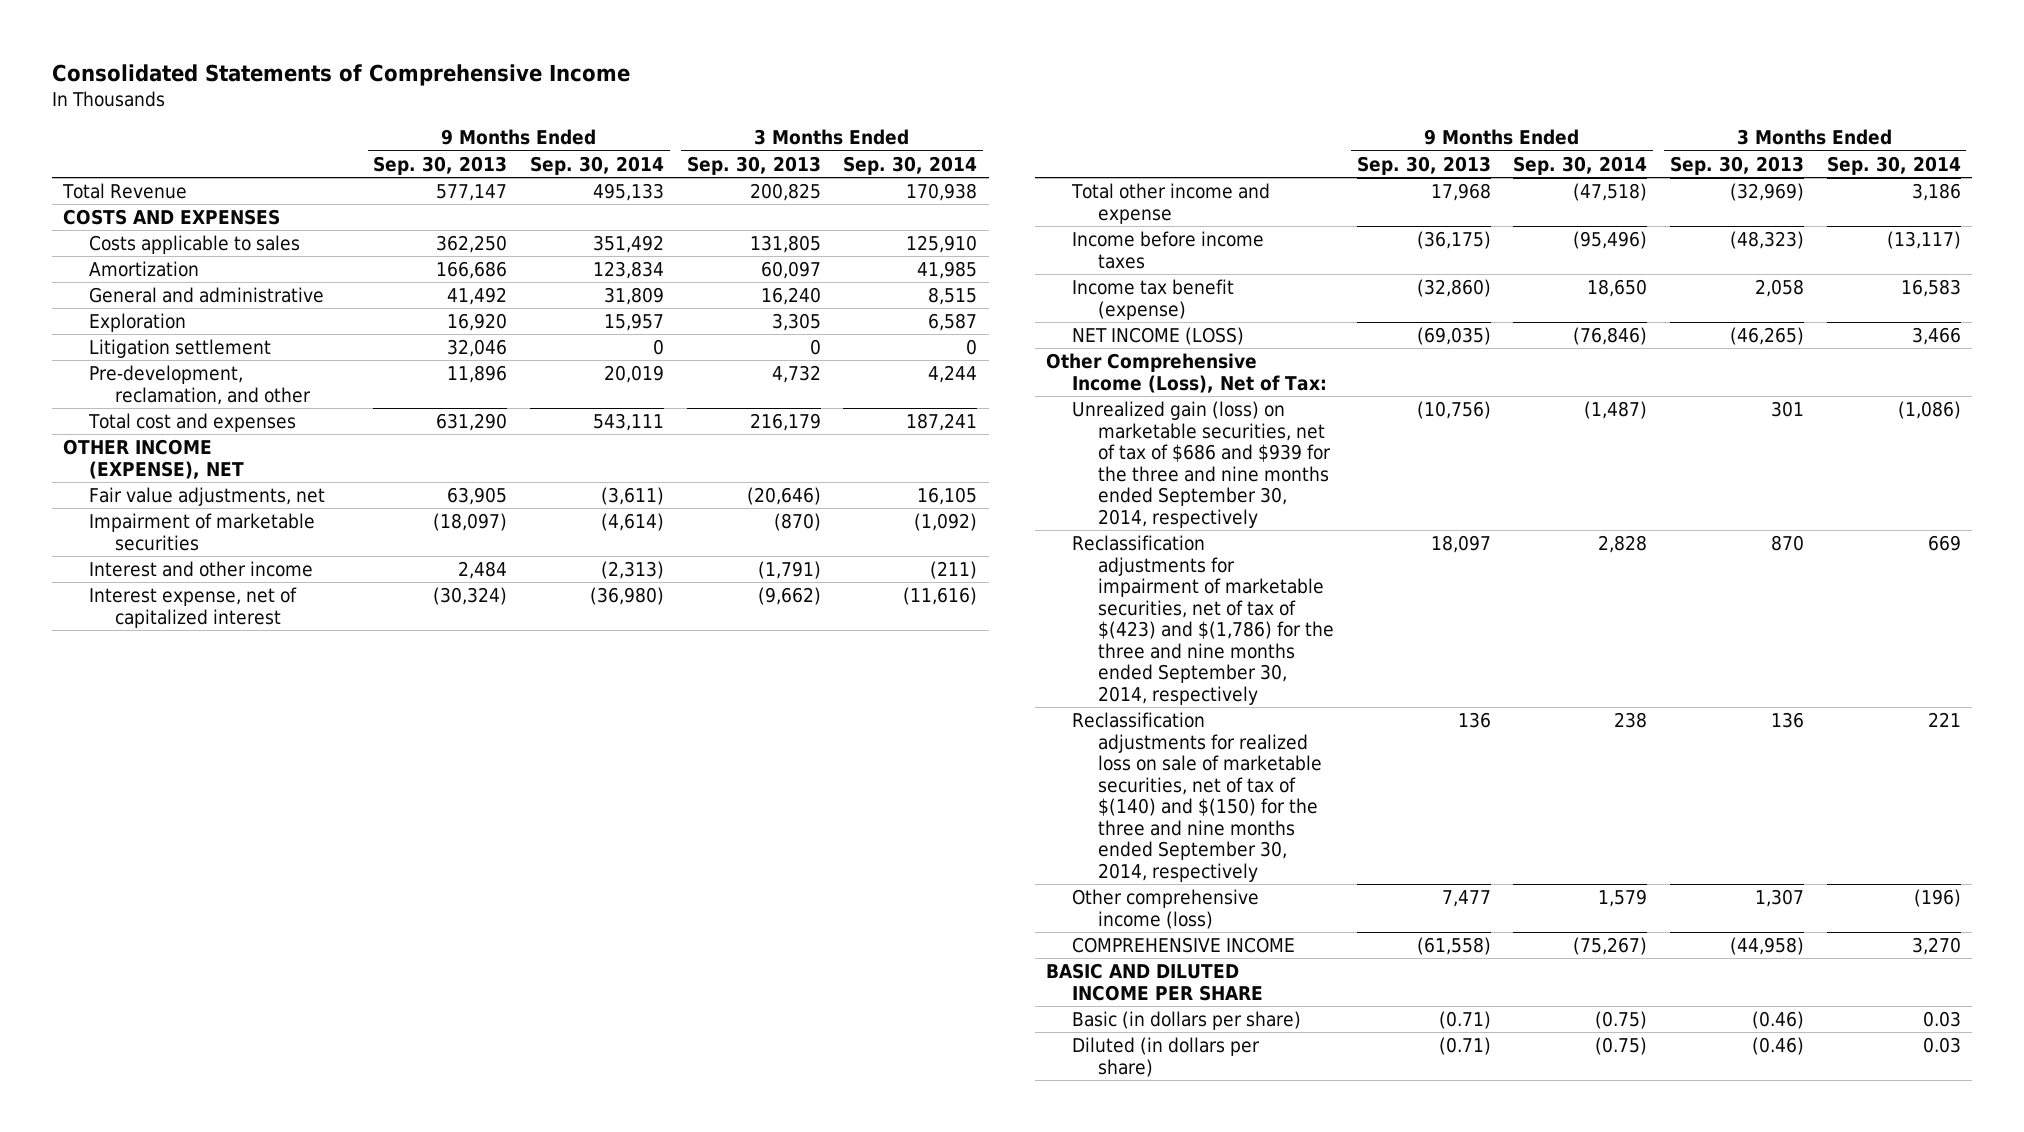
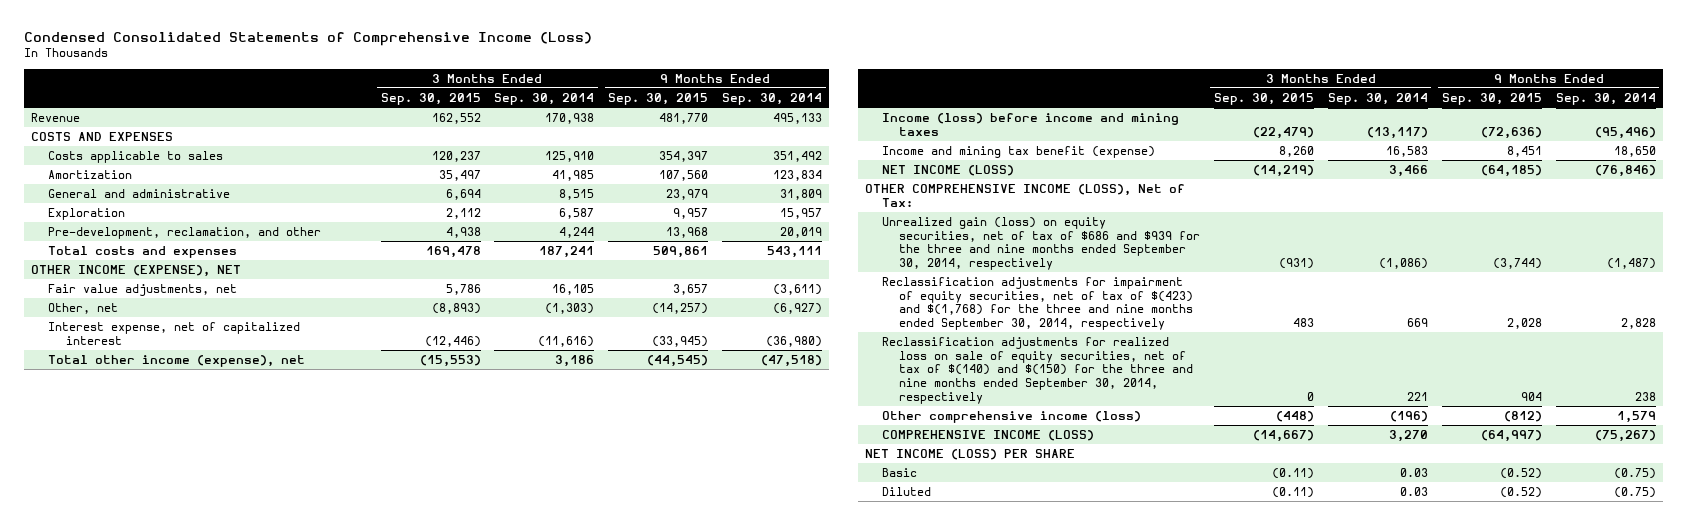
[51,63,630,86] Consolidated Statements of Comprehensive Income -> [24,31,593,46] Condensed Consolidated Statements of Comprehensive Income (Loss)
[373,155,508,175] Sep. 30, 2013 -> none
[686,155,821,175] Sep. 30, 2013 -> none
none -> [380,92,481,105] Sep. 30, 2015
none -> [608,92,709,105] Sep. 30, 2015
[62,183,188,200] Total Revenue -> [31,112,81,122] Revenue
[88,339,271,359] Litigation settlement -> none
[87,413,296,433] Total cost and expenses -> [48,245,238,258] Total costs and expenses
[88,513,315,551] Impairment of marketable securities -> none
[88,561,313,578] Interest and other income -> none
none -> [48,302,119,314] Other, net
[1071,183,1271,224] Total other income and expense -> [48,354,306,367] Total other income (expense), net
[1072,231,1265,269] Income before income taxes -> [881,112,1179,136] Income (loss) before income and mining taxes
[1072,279,1235,320] Income tax benefit (expense) -> [881,145,1155,158] Income and mining tax benefit (expense)
[1046,353,1328,393] Other Comprehensive Income (Loss), Net of Tax: -> [864,183,1185,207] OTHER COMPREHENSIVE INCOME (LOSS), Net of Tax:
[1072,401,1332,528] Unrealized gain (loss) on marketable securities, net of tax of $686 and $939 for the three and nine months ended September 30, 2014, respectively -> [881,216,1200,271] Unrealized gain (loss) on equity securities, net of tax of $686 and $939 for the three and nine months ended September 30, 2014, respectively
[1072,535,1335,705] Reclassification adjustments for impairment of marketable securities, net of tax of $(423) and $(1,786) for the three and nine months ended September 30, 2014, respectively -> [881,276,1193,331] Reclassification adjustments for impairment of equity securities, net of tax of $(423) and $(1,768) for the three and nine months ended September 30, 2014, respectively
[1072,712,1323,882] Reclassification adjustments for realized loss on sale of marketable securities, net of tax of $(140) and $(150) for the three and nine months ended September 30, 2014, respectively -> [881,336,1193,404] Reclassification adjustments for realized loss on sale of equity securities, net of tax of $(140) and $(150) for the three and nine months ended September 30, 2014, respectively
[1072,937,1296,954] COMPREHENSIVE INCOME -> [881,429,1094,441] COMPREHENSIVE INCOME (LOSS)
[1046,963,1264,1001] BASIC AND DILUTED INCOME PER SHARE -> [864,448,1075,460] NET INCOME (LOSS) PER SHARE
[1072,1011,1302,1031] Basic (in dollars per share) -> [881,467,917,477] Basic
[1072,1037,1261,1077] Diluted (in dollars per share) -> [881,486,931,496] Diluted

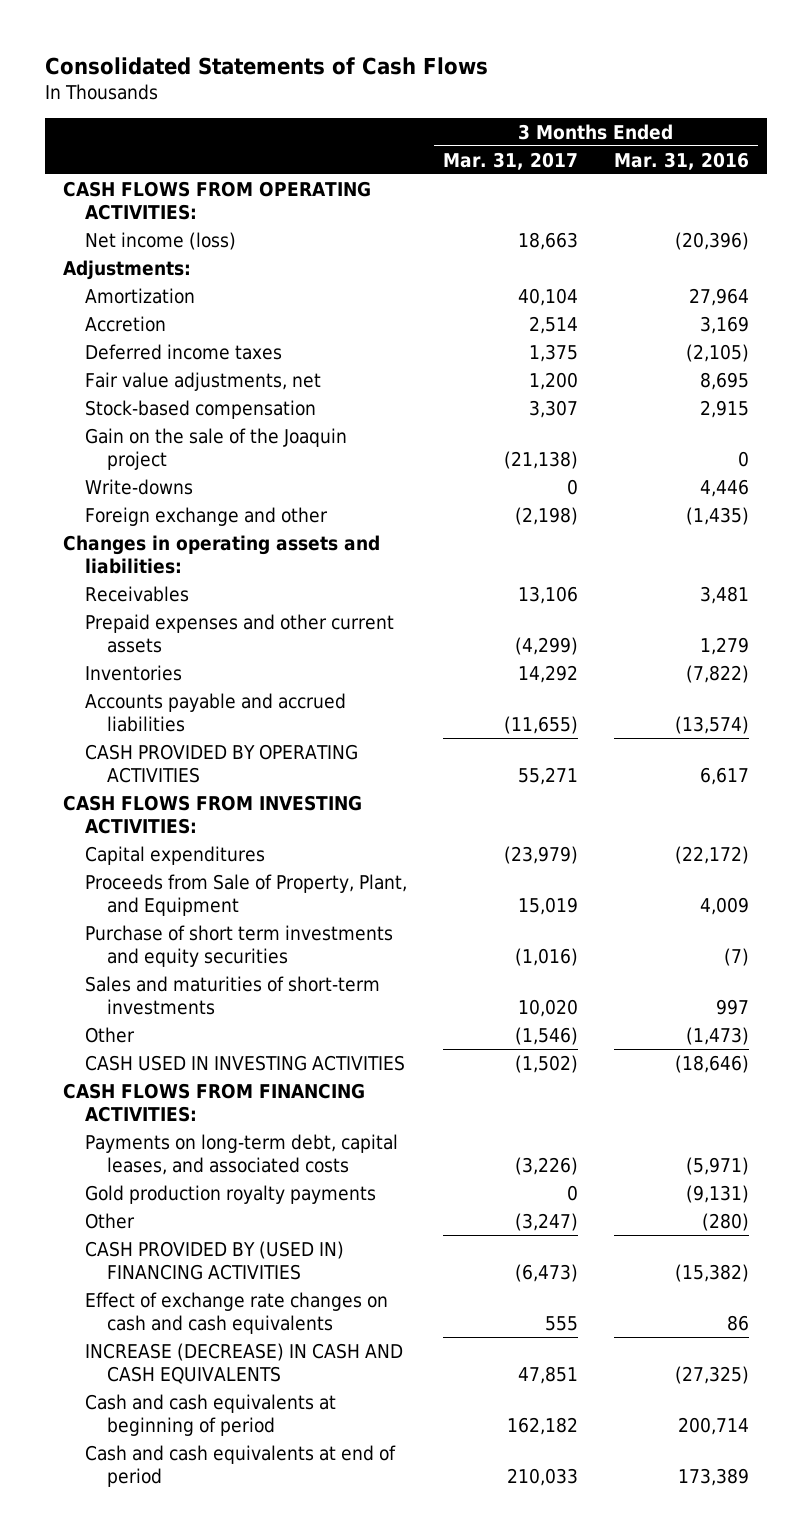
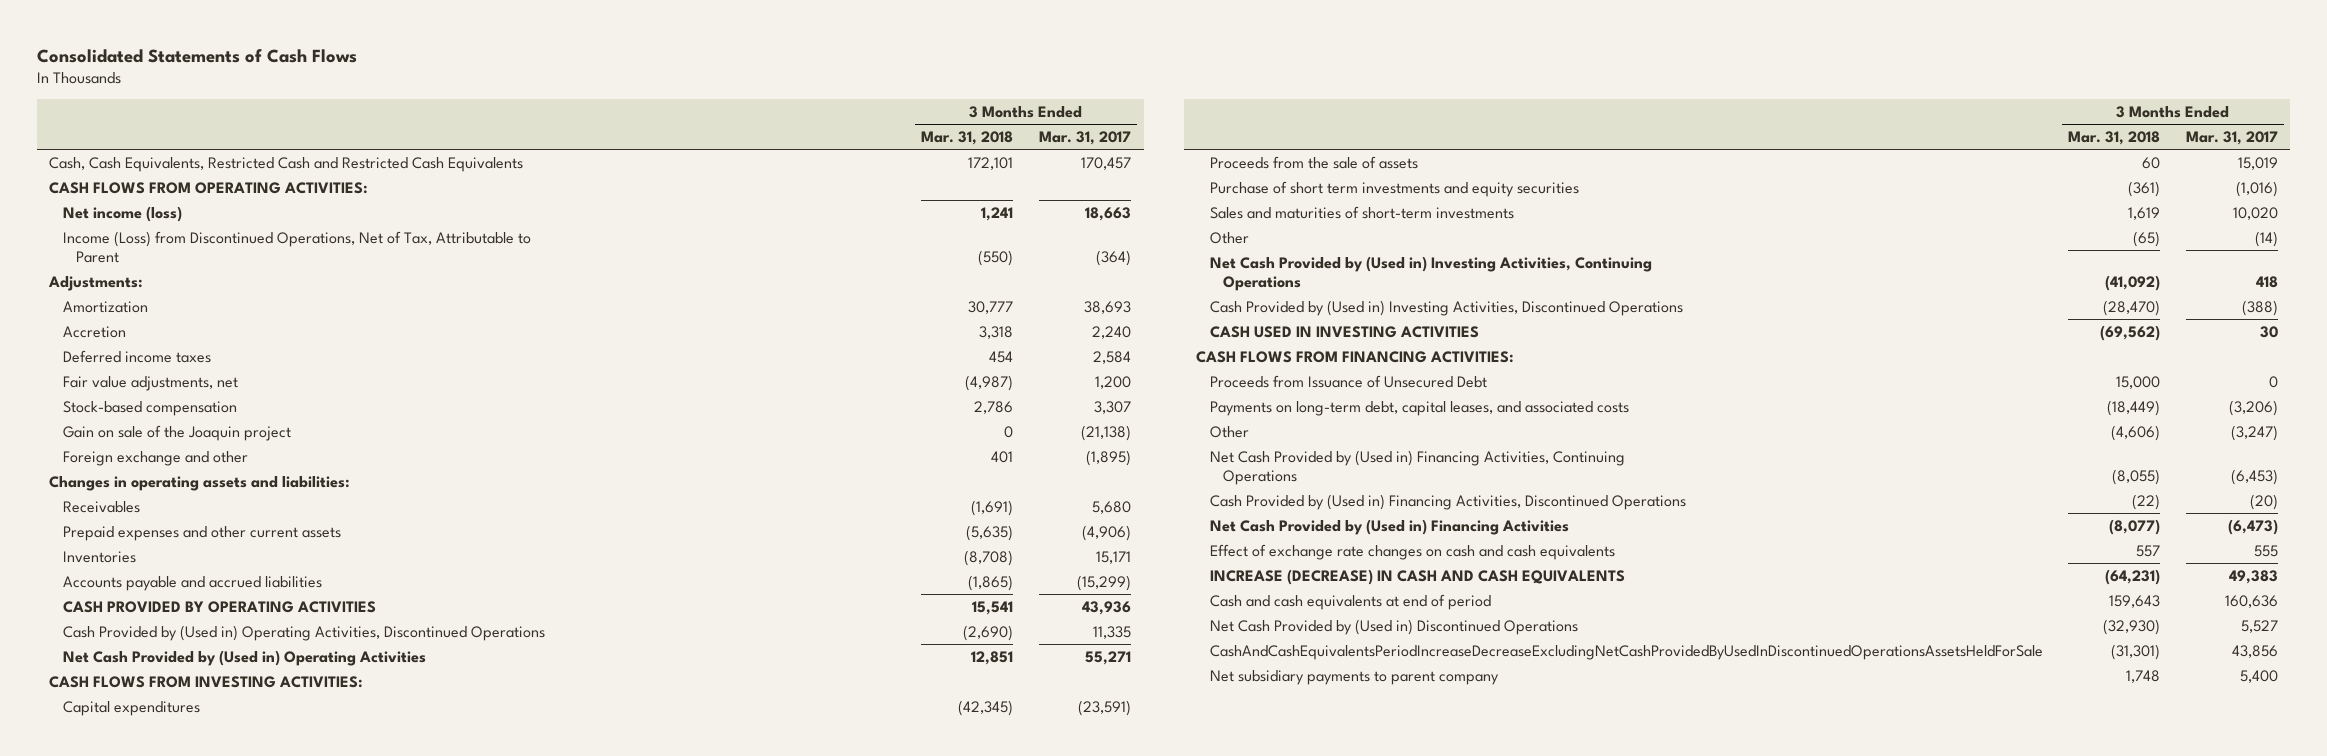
[613,151,749,170] Mar. 31, 2016 -> none
none -> [921,130,1014,145] Mar. 31, 2018
none -> [49,156,524,172] Cash, Cash Equivalents, Restricted Cash and Restricted Cash Equivalents
none -> [62,230,531,263] Income (Loss) from Discontinued Operations, Net of Tax, Attributable to Parent
[517,287,578,306] 40,104 -> [1083,300,1131,314] 38,693
[528,315,578,334] 2,514 -> [1091,325,1131,339] 2,240
[528,343,578,362] 1,375 -> [1092,350,1131,364] 2,584
[84,478,193,495] Write-downs -> none
[84,427,347,470] Gain on the sale of the Joaquin project -> [62,424,291,441] Gain on sale of the Joaquin project
[514,506,578,525] (2,198) -> [1085,449,1131,466] (1,895)
[517,585,578,604] 13,106 -> [1091,500,1131,514] 5,680
[514,636,578,655] (4,299) -> [1081,524,1131,541] (4,906)
[517,664,578,683] 14,292 -> [1095,550,1131,564] 15,171
[503,715,578,734] (11,655) -> [1076,574,1131,591] (15,299)
[517,766,578,785] 55,271 -> [1081,600,1131,615] 43,936
none -> [62,624,545,641] Cash Provided by (Used in) Operating Activities, Discontinued Operations
none -> [62,649,426,666] Net Cash Provided by (Used in) Operating Activities
[503,845,578,864] (23,979) -> [1077,699,1131,716] (23,591)
[84,873,407,916] Proceeds from Sale of Property, Plant, and Equipment -> [1209,155,1418,169] Proceeds from the sale of assets
[514,1026,578,1045] (1,546) -> [2254,230,2278,247] (14)
none -> [1209,255,1652,291] Net Cash Provided by (Used in) Investing Activities, Continuing Operations
none -> [1209,299,1683,316] Cash Provided by (Used in) Investing Activities, Discontinued Operations
[514,1054,578,1073] (1,502) -> [2259,325,2278,338] 30
[84,1184,376,1204] Gold production royalty payments -> none
none -> [1209,374,1487,388] Proceeds from Issuance of Unsecured Debt
[514,1156,578,1175] (3,226) -> [2228,399,2278,416] (3,206)
none -> [1209,449,1625,485] Net Cash Provided by (Used in) Financing Activities, Continuing Operations
none -> [1209,493,1686,510] Cash Provided by (Used in) Financing Activities, Discontinued Operations
[84,1240,344,1280] CASH PROVIDED BY (USED IN) FINANCING ACTIVITIES -> [1209,518,1569,535] Net Cash Provided by (Used in) Financing Activities
[84,1444,396,1487] Cash and cash equivalents at end of period -> none
[517,1365,578,1384] 47,851 -> [2228,569,2278,584] 49,383
[84,1393,336,1436] Cash and cash equivalents at beginning of period -> [1209,593,1491,610] Cash and cash equivalents at end of period
[506,1416,578,1435] 162,182 -> [2224,594,2278,608] 160,636
none -> [1209,618,1578,635] Net Cash Provided by (Used in) Discontinued Operations
none -> [1209,644,2043,660] CashAndCashEquivalentsPeriodIncreaseDecreaseExcludingNetCashProvidedByUsedInDiscontinuedOperationsAssetsHeldForSale
none -> [1209,669,1499,685] Net subsidiary payments to parent company

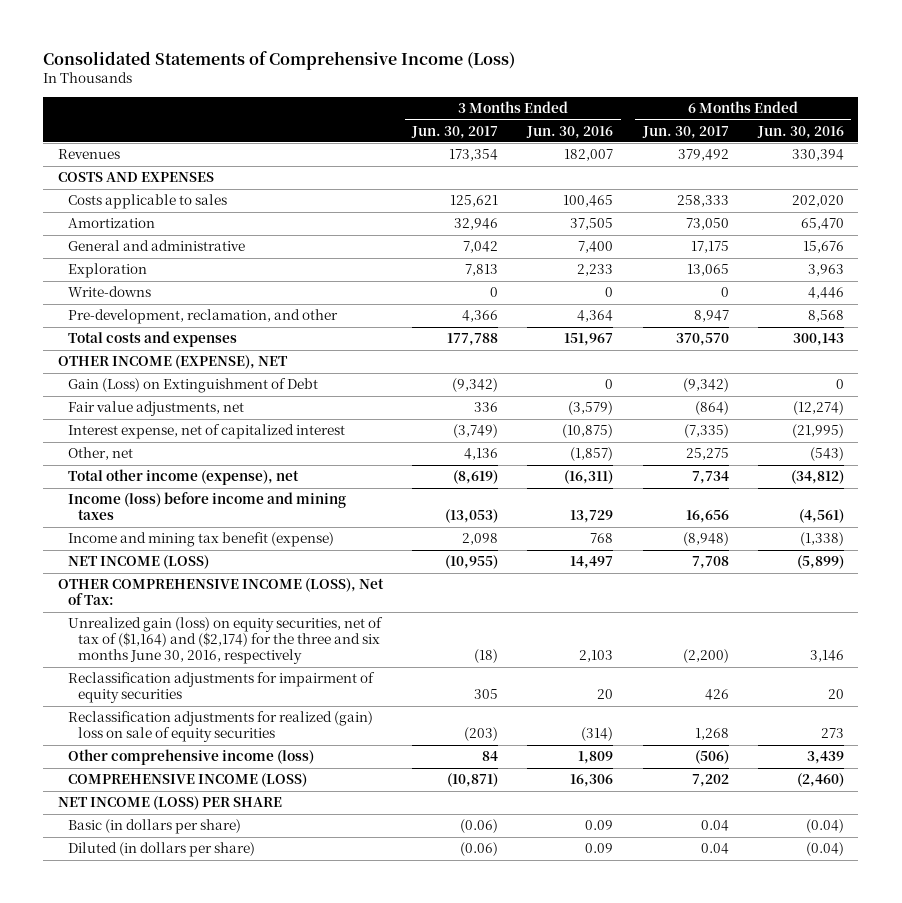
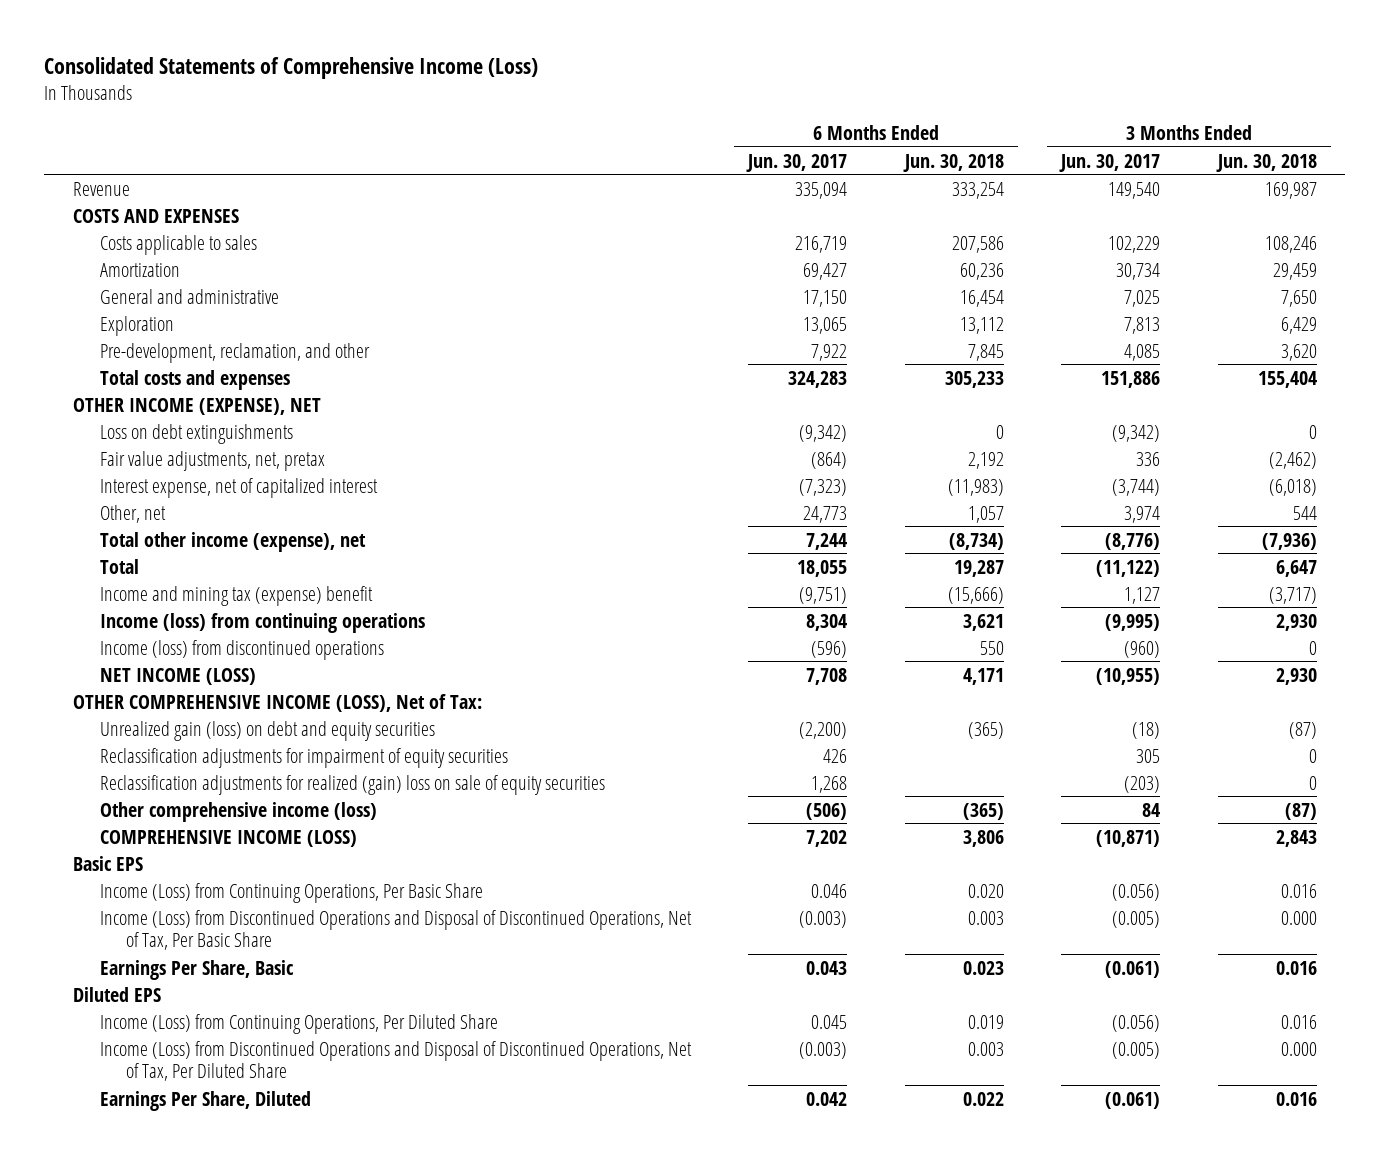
[526,125,614,139] Jun. 30, 2016 -> none
[756,125,844,139] Jun. 30, 2016 -> none
none -> [902,153,1004,172] Jun. 30, 2018
none -> [1215,153,1317,172] Jun. 30, 2018
[57,149,120,160] Revenues -> none
none -> [73,181,131,196] Revenue
[450,195,499,208] 125,621 -> [1108,235,1161,253] 102,229
[676,195,729,208] 258,333 -> [795,235,848,253] 216,719
[454,218,499,231] 32,946 -> [1116,262,1161,280] 30,734
[685,218,729,231] 73,050 -> [803,262,848,280] 69,427
[463,241,499,254] 7,042 -> [1124,289,1161,307] 7,025
[690,241,729,254] 17,175 -> [803,289,848,307] 17,150
[67,286,151,298] Write-downs -> none
[462,310,499,323] 4,366 -> [1124,343,1161,361] 4,085
[693,310,729,323] 8,947 -> [811,343,848,361] 7,922
[447,333,499,347] 177,788 -> [1101,370,1161,388] 151,886
[675,333,729,347] 370,570 -> [788,370,848,388] 324,283
[67,492,346,521] Income (loss) before income and mining taxes -> none
[67,378,318,394] Gain (Loss) on Extinguishment of Debt -> [99,423,293,444] Loss on debt extinguishments
[67,401,244,417] Fair value adjustments, net -> [99,450,325,471] Fair value adjustments, net, pretax
[453,424,499,439] (3,749) -> [1112,478,1161,496] (3,744)
[683,424,729,439] (7,335) -> [799,478,848,496] (7,323)
[464,448,499,461] 4,136 -> [1124,505,1161,523] 3,974
[685,448,729,461] 25,275 -> [803,505,848,523] 24,773
[453,470,499,485] (8,619) -> [1105,532,1161,550] (8,776)
[691,471,729,485] 7,734 -> [806,532,848,550] 7,244
none -> [99,558,139,574] Total
[67,532,334,548] Income and mining tax benefit (expense) -> [99,585,373,606] Income and mining tax (expense) benefit
[462,533,499,546] 2,098 -> [1124,586,1161,604] 1,127
[682,532,729,547] (8,948) -> [799,586,848,604] (9,751)
none -> [99,612,425,633] Income (loss) from continuing operations
none -> [99,639,384,660] Income (loss) from discontinued operations
[67,617,383,665] Unrealized gain (loss) on equity securities, net of tax of ($1,164) and ($2,174) for the three and six months June 30, 2016, respectively -> [99,720,435,741] Unrealized gain (loss) on debt and equity securities
[57,796,282,811] NET INCOME (LOSS) PER SHARE -> none
none -> [73,855,144,871] Basic EPS
none -> [99,882,483,903] Income (Loss) from Continuing Operations, Per Basic Share
none -> [99,909,692,951] Income (Loss) from Discontinued Operations and Disposal of Discontinued Operations, Net of Tax, Per Basic Share
[67,819,241,835] Basic (in dollars per share) -> [99,959,294,980] Earnings Per Share, Basic
[460,819,499,834] (0.06) -> [1105,960,1161,978] (0.061)
[700,820,729,832] 0.04 -> [806,960,848,975] 0.043
none -> [73,986,162,1002] Diluted EPS
none -> [99,1013,498,1034] Income (Loss) from Continuing Operations, Per Diluted Share
none -> [99,1040,692,1082] Income (Loss) from Discontinued Operations and Disposal of Discontinued Operations, Net of Tax, Per Diluted Share
[67,842,255,858] Diluted (in dollars per share) -> [99,1090,311,1111] Earnings Per Share, Diluted
[460,842,499,857] (0.06) -> [1105,1091,1161,1109] (0.061)
[700,843,729,855] 0.04 -> [806,1091,848,1106] 0.042

